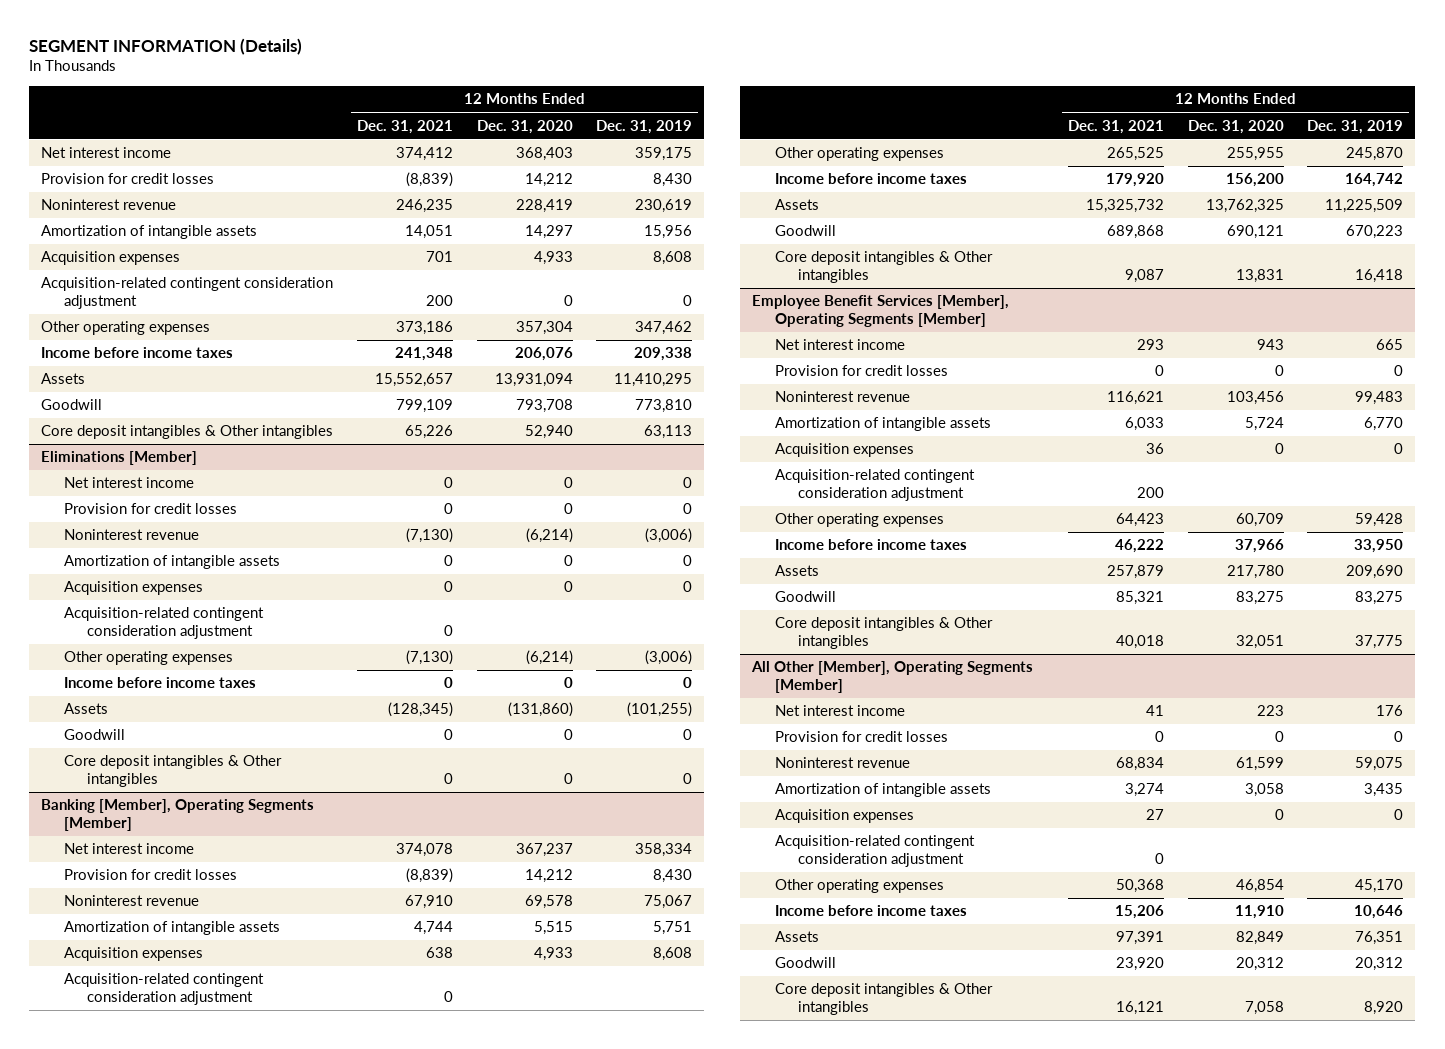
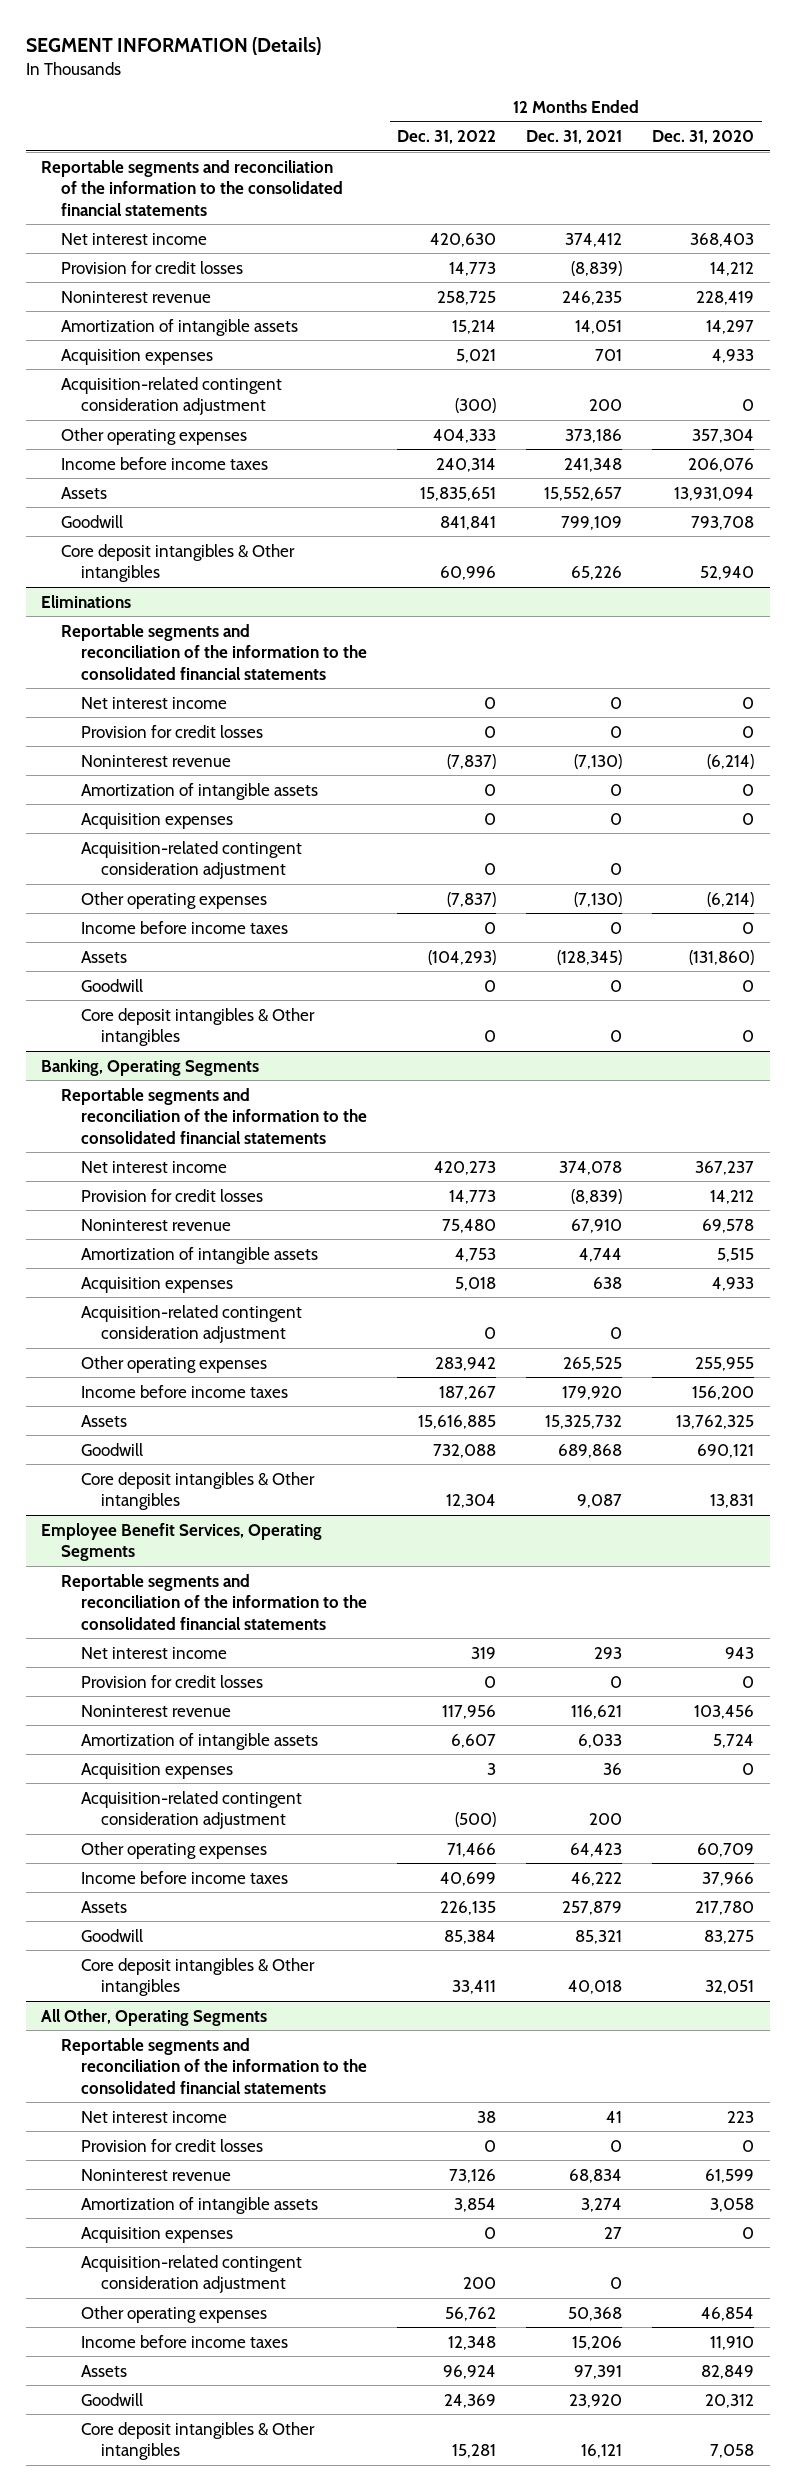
[596,119,693,134] Dec. 31, 2019 -> none
none -> [397,130,497,145] Dec. 31, 2022
none -> [40,159,343,216] Reportable segments and reconciliation of the information to the consolidated financial statements
[41,451,198,466] Eliminations [Member] -> [40,594,131,608] Eliminations
none -> [60,623,367,680] Reportable segments and reconciliation of the information to the consolidated financial statements
[41,799,315,832] Banking [Member], Operating Segments [Member] -> [40,1058,259,1076] Banking, Operating Segments
none -> [60,1087,367,1144] Reportable segments and reconciliation of the information to the consolidated financial statements
[752,295,1010,328] Employee Benefit Services [Member], Operating Segments [Member] -> [40,1522,322,1562] Employee Benefit Services, Operating Segments
none -> [60,1573,367,1630] Reportable segments and reconciliation of the information to the consolidated financial statements
[751,661,1034,694] All Other [Member], Operating Segments [Member] -> [40,2008,267,2026] All Other, Operating Segments
none -> [60,2037,367,2094] Reportable segments and reconciliation of the information to the consolidated financial statements

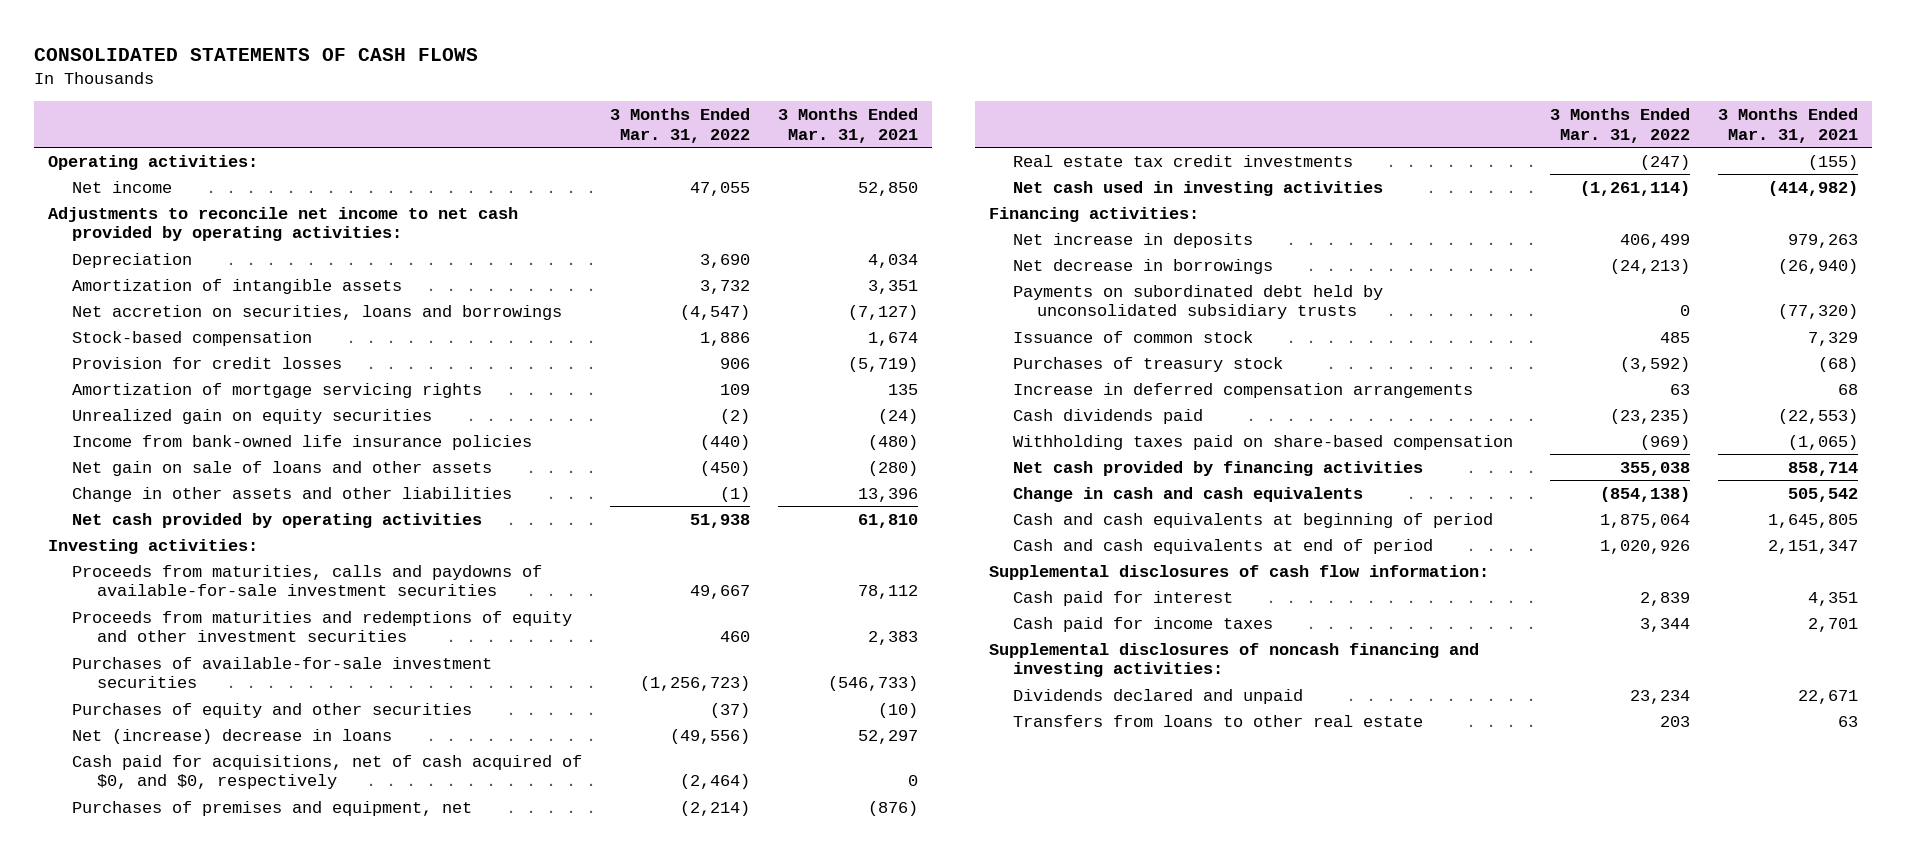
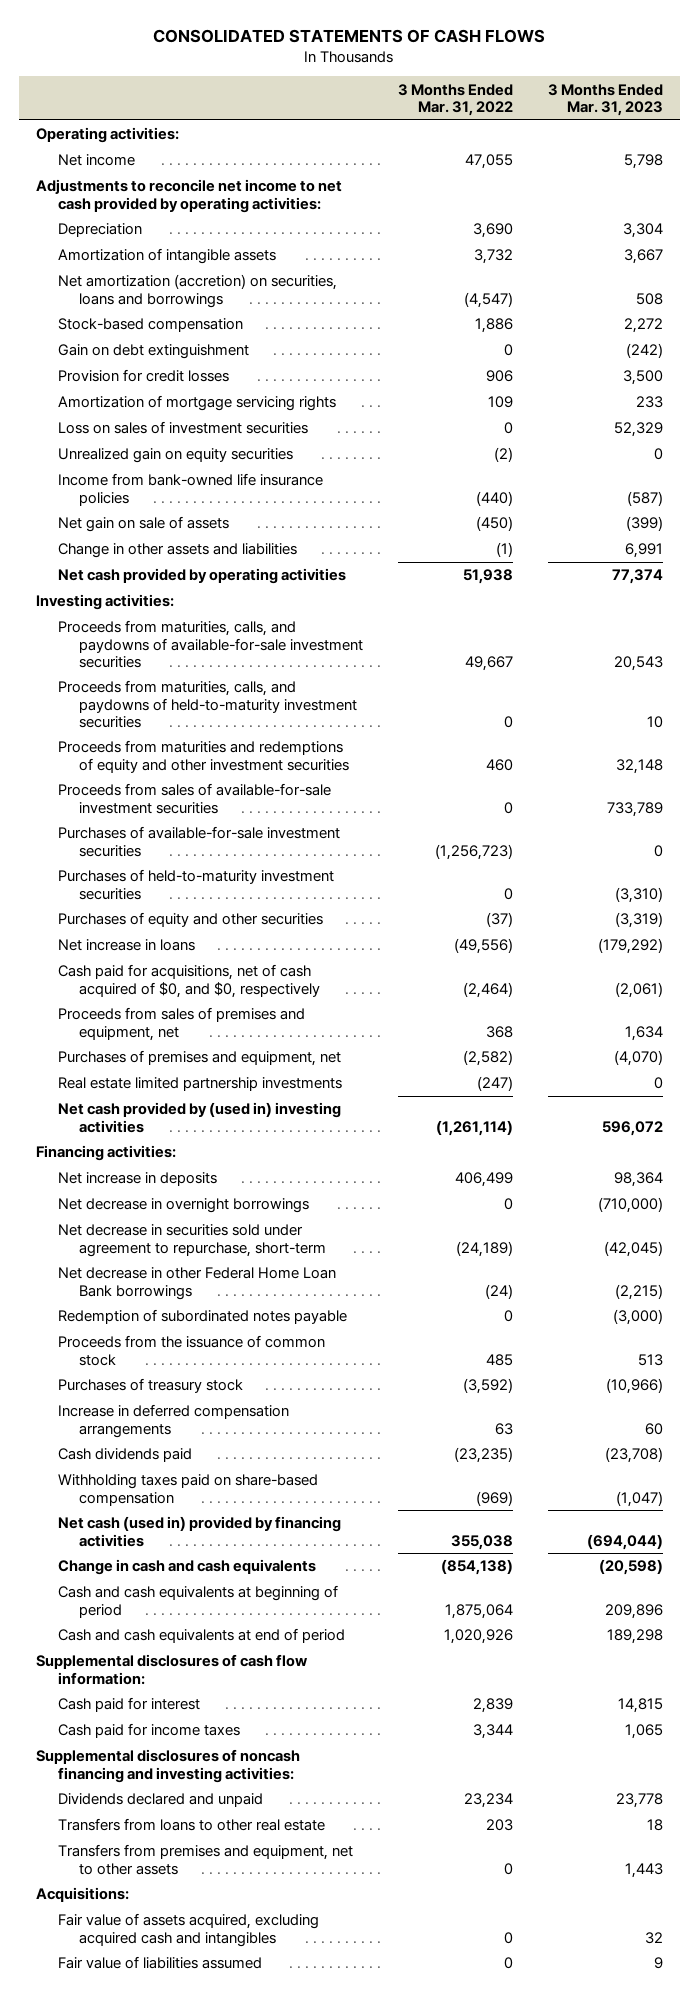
[777,107,918,143] 3 Months Ended Mar. 31, 2021 -> none
none -> [547,83,663,116] 3 Months Ended Mar. 31, 2023
[72,304,563,320] Net accretion on securities, loans and borrowings -> [57,274,337,308] Net amortization (accretion) on securities, loans and borrowings
none -> [57,344,249,360] Gain on debt extinguishment
none -> [57,421,308,435] Loss on sales of investment securities
[72,460,493,476] Net gain on sale of loans and other assets -> [57,516,229,533] Net gain on sale of assets
[72,486,513,502] Change in other assets and other liabilities -> [57,543,297,559] Change in other assets and liabilities
[72,564,543,597] Proceeds from maturities, calls and paydowns of available-for-sale investment securities -> [57,620,364,668] Proceeds from maturities, calls, and paydowns of available-for-sale investment securities
none -> [57,680,358,728] Proceeds from maturities, calls, and paydowns of held-to-maturity investment securities
none -> [57,783,331,814] Proceeds from sales of available-for-sale investment securities
none -> [57,869,334,900] Purchases of held-to-maturity investment securities
[72,728,393,744] Net (increase) decrease in loans -> [57,939,195,952] Net increase in loans
none -> [57,1007,305,1041] Proceeds from sales of premises and equipment, net
[680,800,751,816] (2,214) -> [463,1050,514,1067] (2,582)
[1012,154,1353,167] Real estate tax credit investments -> [57,1077,342,1092] Real estate limited partnership investments
[1012,180,1383,196] Net cash used in investing activities -> [57,1102,341,1133] Net cash provided by (used in) investing activities
[1012,284,1383,320] Payments on subordinated debt held by unconsolidated subsidiary trusts -> none
[1012,258,1273,274] Net decrease in borrowings -> [57,1198,309,1214] Net decrease in overnight borrowings
[1610,258,1691,274] (24,213) -> [504,1198,514,1211] 0
none -> [57,1224,327,1257] Net decrease in securities sold under agreement to repurchase, short-term
none -> [57,1267,336,1300] Net decrease in other Federal Home Loan Bank borrowings
none -> [57,1309,347,1325] Redemption of subordinated notes payable
[1012,330,1253,343] Issuance of common stock -> [57,1335,325,1366] Proceeds from the issuance of common stock
[1012,460,1423,476] Net cash provided by financing activities -> [57,1516,341,1547] Net cash (used in) provided by financing activities
none -> [57,1844,353,1875] Transfers from premises and equipment, net to other assets
none -> [35,1887,129,1903] Acquisitions:
none -> [57,1913,319,1947] Fair value of assets acquired, excluding acquired cash and intangibles
none -> [57,1956,262,1970] Fair value of liabilities assumed

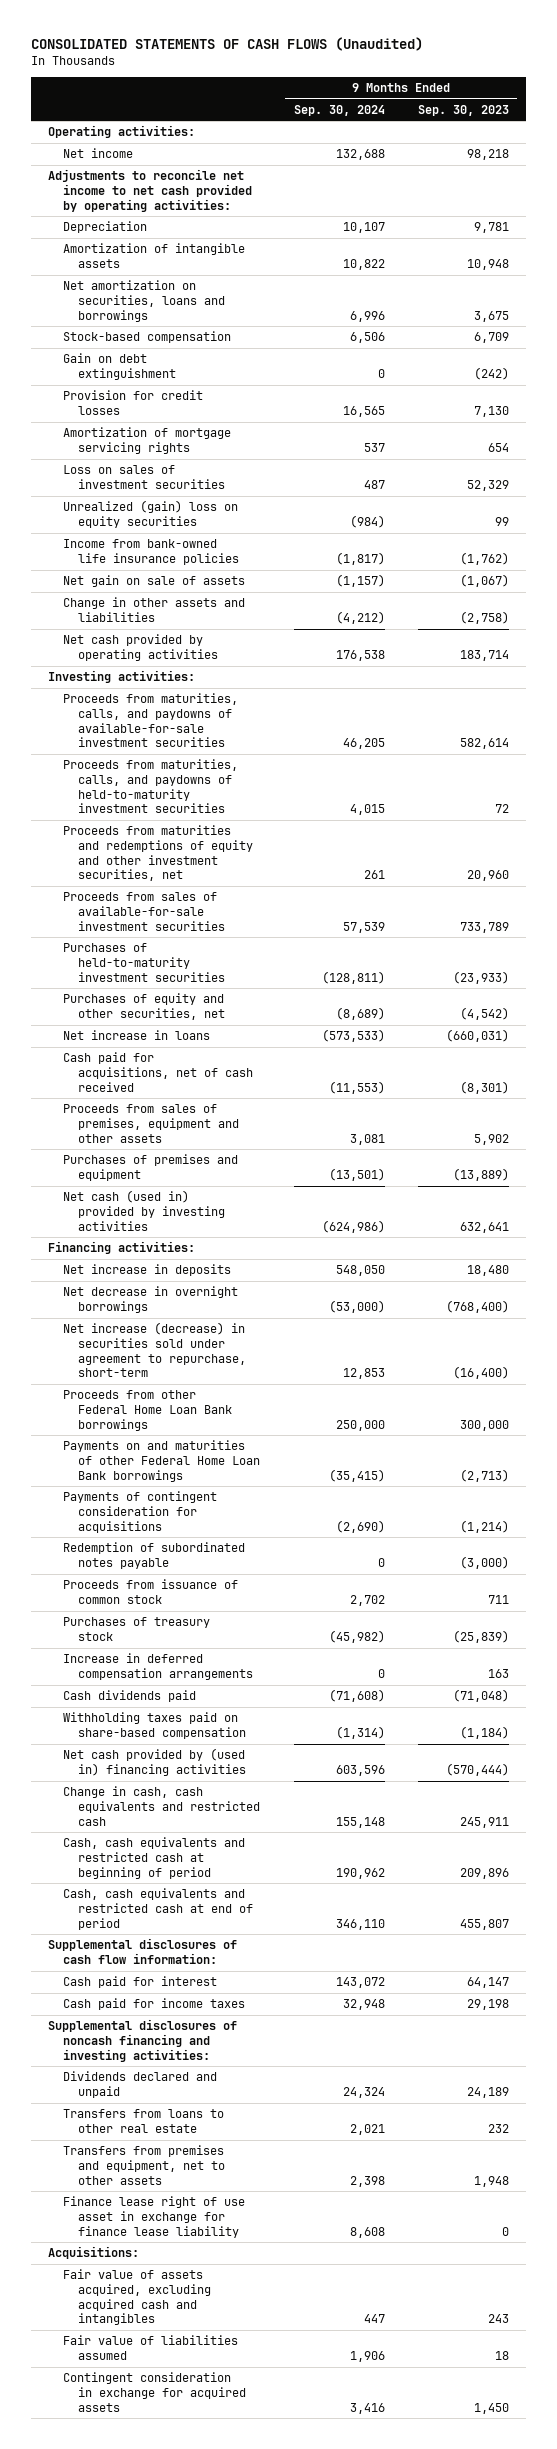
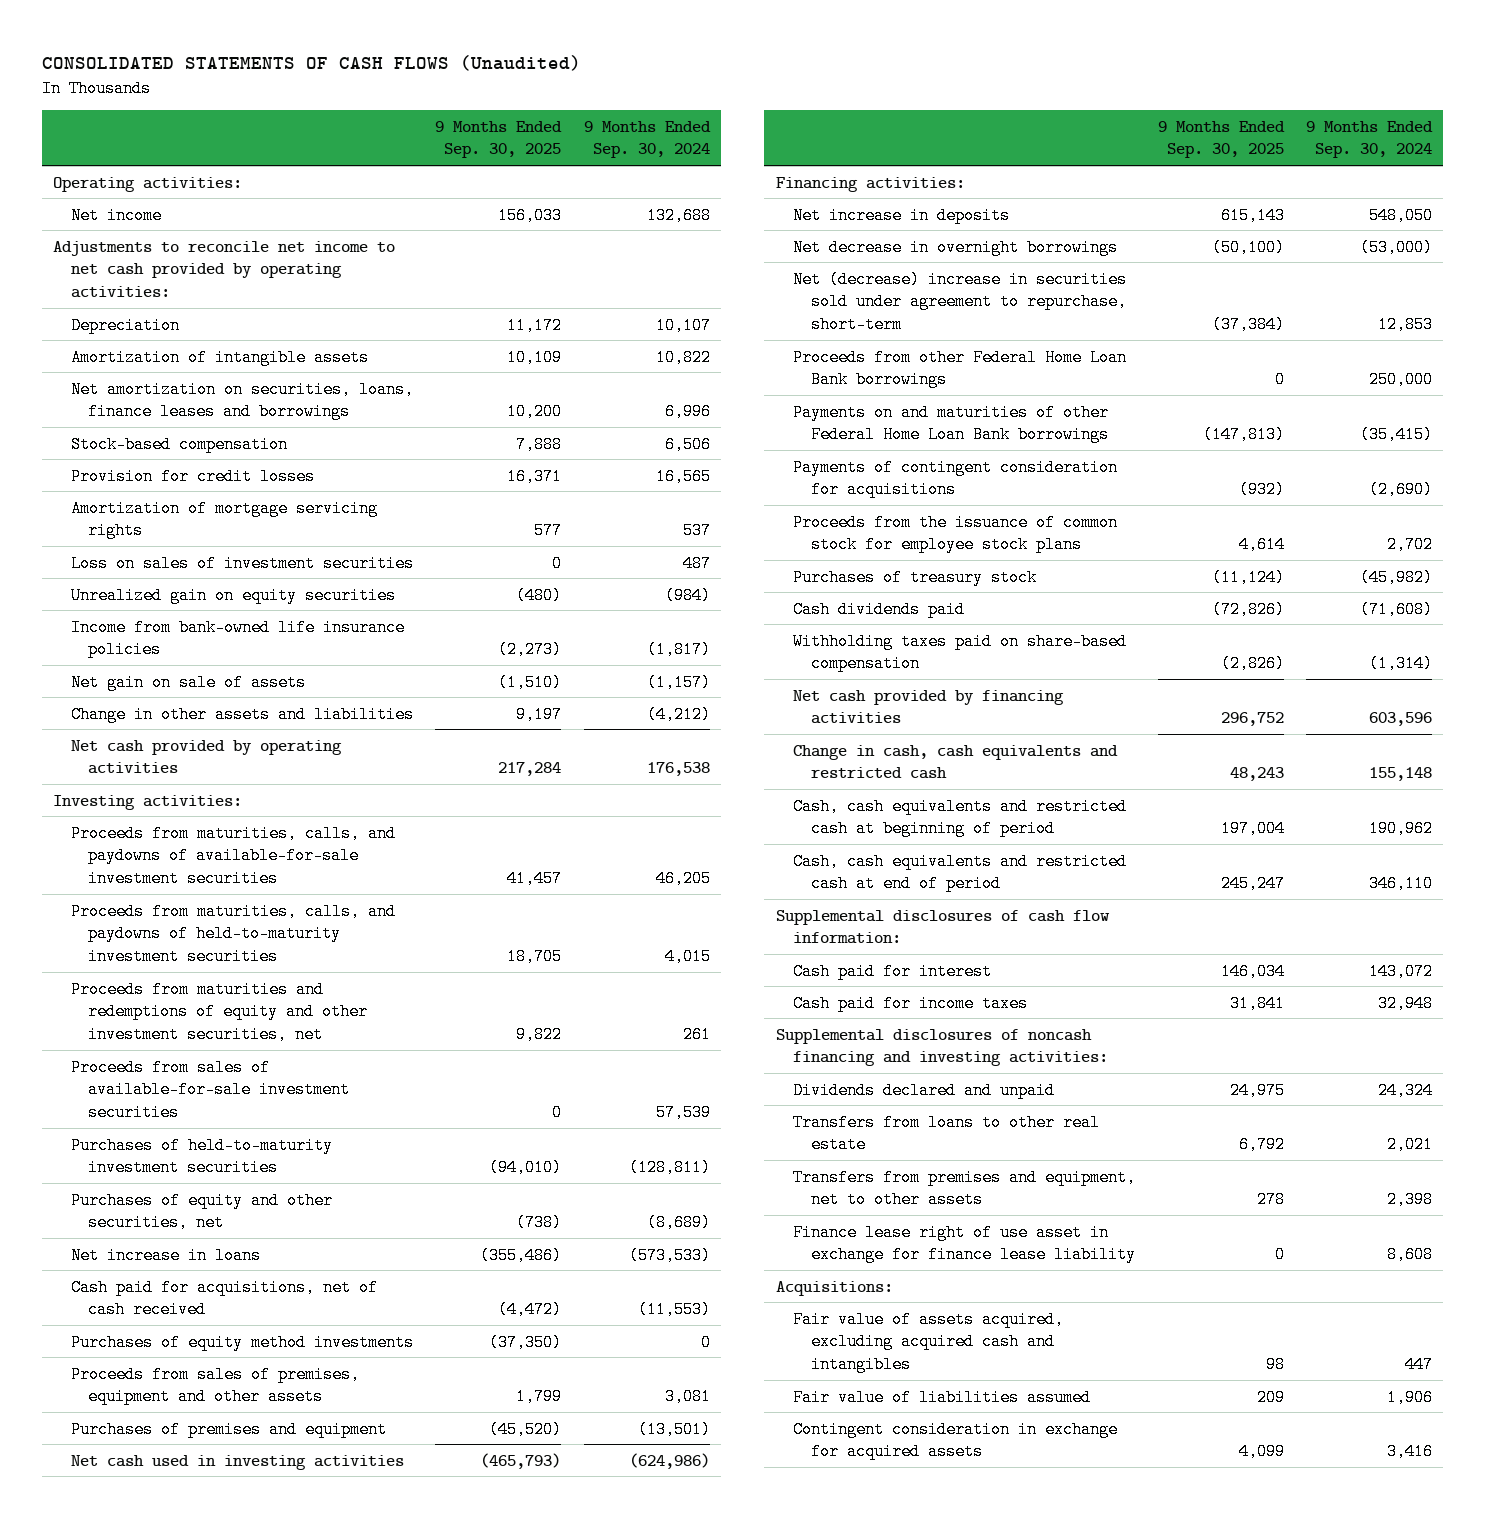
[418,104,510,116] Sep. 30, 2023 -> none
none -> [435,120,563,159] 9 Months Ended Sep. 30, 2025
[62,280,226,322] Net amortization on securities, loans and borrowings -> [70,380,414,421] Net amortization on securities, loans, finance leases and borrowings
[62,353,177,380] Gain on debt extinguishment -> none
[62,500,238,528] Unrealized (gain) loss on equity securities -> [70,586,396,604] Unrealized gain on equity securities
none -> [70,1333,414,1351] Purchases of equity method investments
[62,1190,226,1231] Net cash (used in) provided by investing activities -> [70,1454,404,1470] Net cash used in investing activities
[62,1322,247,1378] Net increase (decrease) in securities sold under agreement to repurchase, short-term -> [793,270,1128,333] Net (decrease) increase in securities sold under agreement to repurchase, short-term
[62,1542,245,1569] Redemption of subordinated notes payable -> none
[62,1579,238,1604] Proceeds from issuance of common stock -> [793,513,1119,554] Proceeds from the issuance of common stock for employee stock plans
[62,1653,254,1680] Increase in deferred compensation arrangements -> none
[62,1748,247,1776] Net cash provided by (used in) financing activities -> [793,689,1065,725] Net cash provided by financing activities

